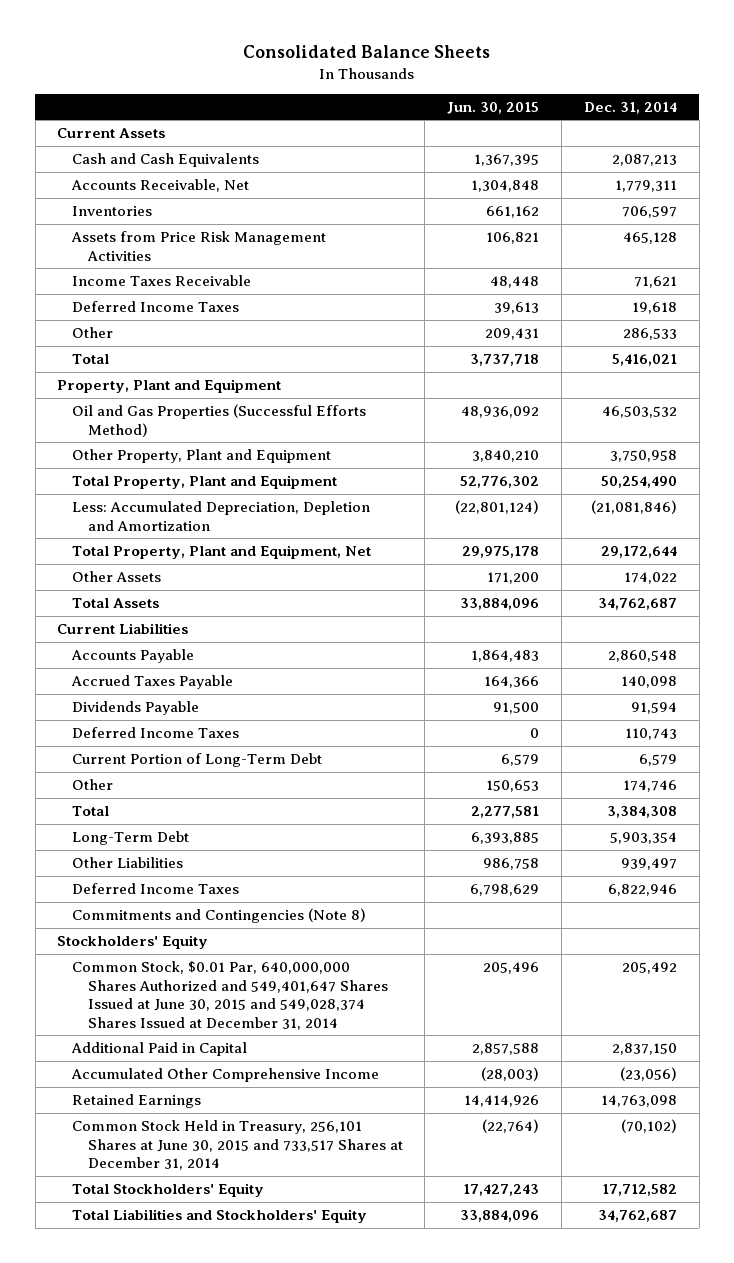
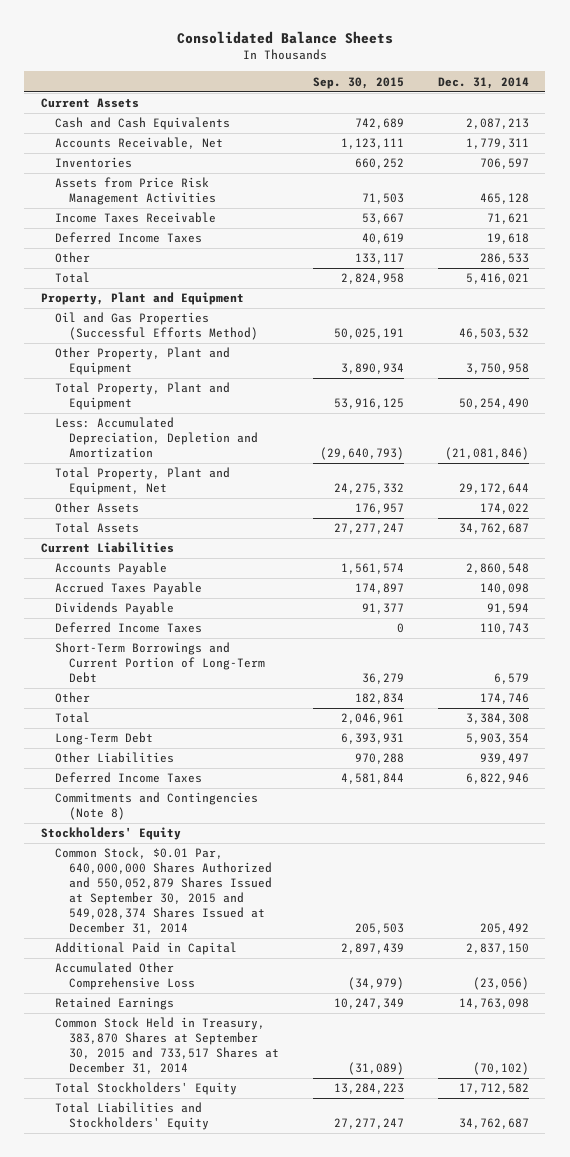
[447,101,540,114] Jun. 30, 2015 -> none
none -> [312,76,404,89] Sep. 30, 2015
[72,752,323,767] Current Portion of Long-Term Debt -> [55,642,266,684] Short-Term Borrowings and Current Portion of Long-Term Debt
[72,960,388,1030] Common Stock, $0.01 Par, 640,000,000 Shares Authorized and 549,401,647 Shares Issued at June 30, 2015 and 549,028,374 Shares Issued at December 31, 2014 -> [55,847,273,934] Common Stock, $0.01 Par, 640,000,000 Shares Authorized and 550,052,879 Shares Issued at September 30, 2015 and 549,028,374 Shares Issued at December 31, 2014
[71,1067,380,1082] Accumulated Other Comprehensive Income -> [55,962,196,991] Accumulated Other Comprehensive Loss
[72,1119,403,1171] Common Stock Held in Treasury, 256,101 Shares at June 30, 2015 and 733,517 Shares at December 31, 2014 -> [55,1017,280,1074] Common Stock Held in Treasury, 383,870 Shares at September 30, 2015 and 733,517 Shares at December 31, 2014

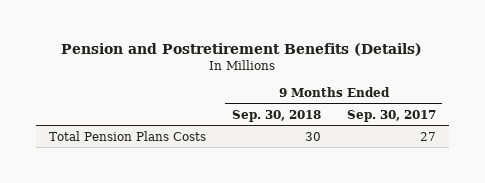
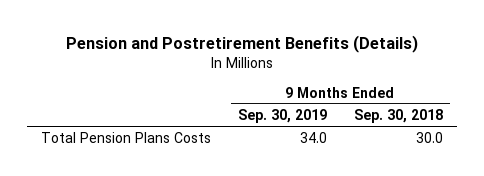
[346,109,436,122] Sep. 30, 2017 -> none
none -> [237,108,327,123] Sep. 30, 2019
[304,132,321,142] 30 -> [415,132,443,144] 30.0

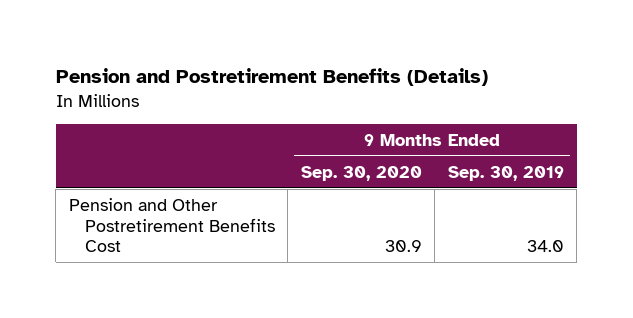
[353,108,443,123] Sep. 30, 2018 -> none
none -> [300,165,422,181] Sep. 30, 2020
[40,132,211,144] Total Pension Plans Costs -> [68,197,275,253] Pension and Other Postretirement Benefits Cost

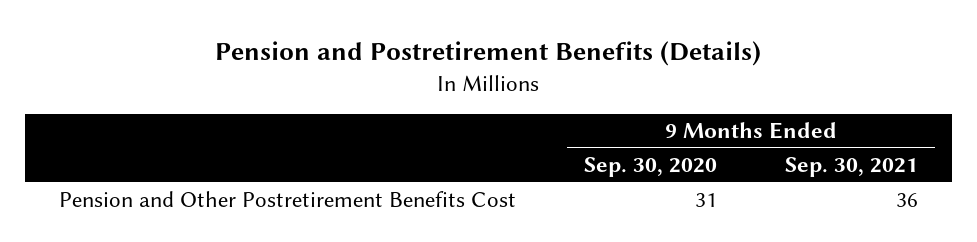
[447,165,564,181] Sep. 30, 2019 -> none
none -> [784,157,918,178] Sep. 30, 2021
[384,240,422,253] 30.9 -> [694,193,717,208] 31

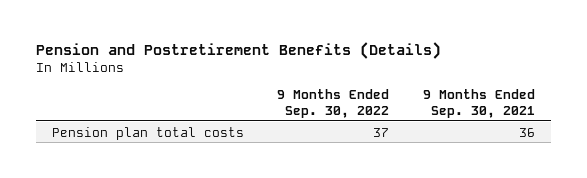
[583,157,717,178] Sep. 30, 2020 -> none
none -> [277,89,390,118] 9 Months Ended Sep. 30, 2022
[58,191,516,208] Pension and Other Postretirement Benefits Cost -> [52,126,245,140] Pension plan total costs

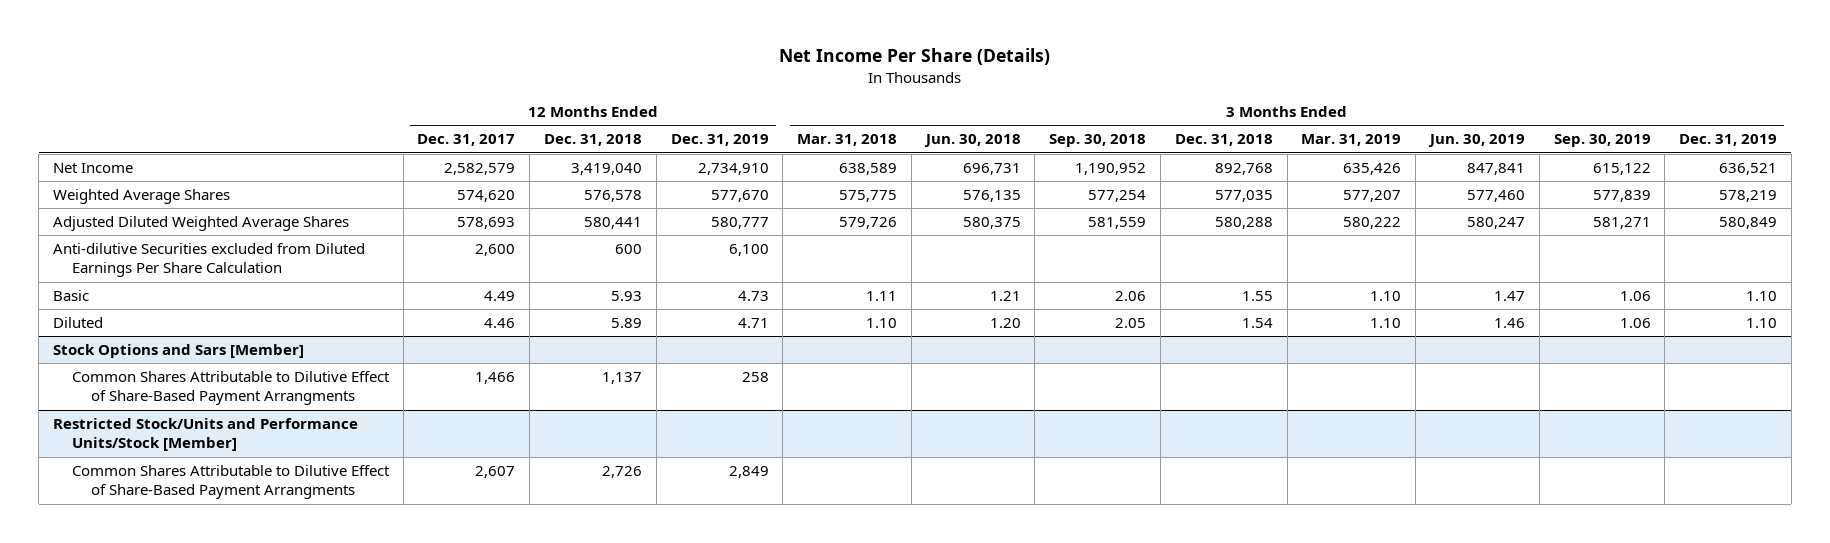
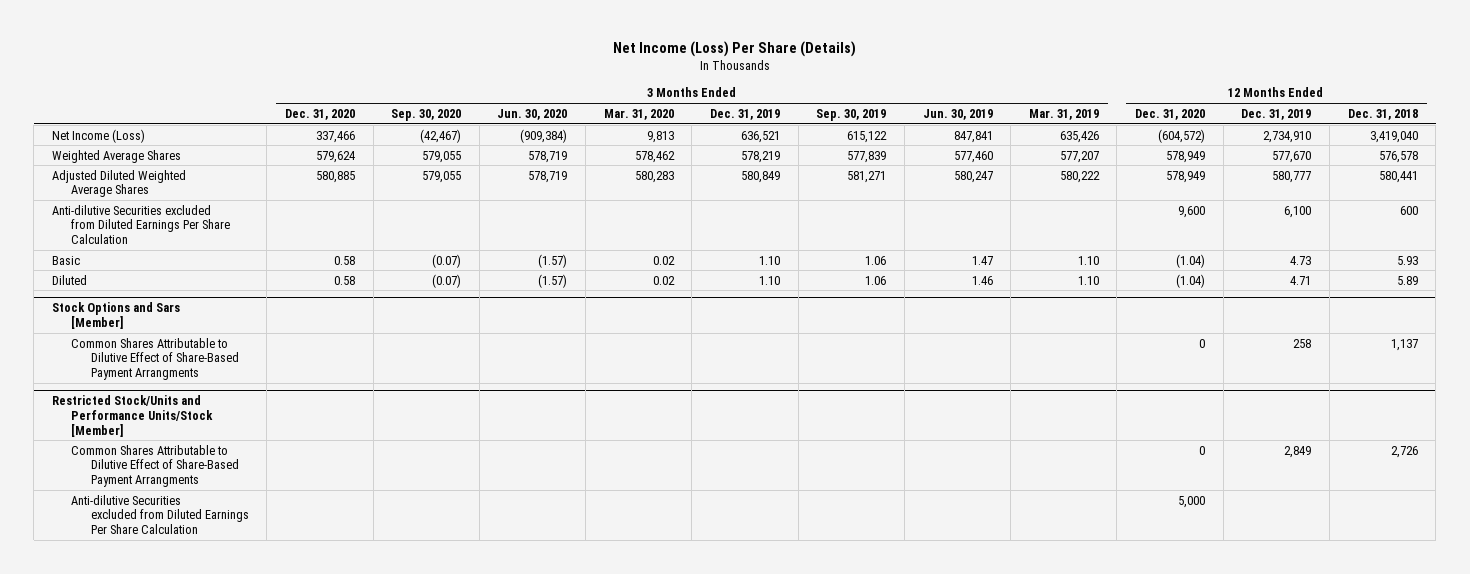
[779,48,1051,66] Net Income Per Share (Details) -> [612,41,856,58] Net Income (Loss) Per Share (Details)
[417,134,516,147] Dec. 31, 2017 -> none
[797,134,898,147] Mar. 31, 2018 -> none
[923,134,1021,148] Jun. 30, 2018 -> none
[1049,134,1147,148] Sep. 30, 2018 -> none
[1174,134,1273,147] Dec. 31, 2018 -> none
none -> [284,108,355,120] Dec. 31, 2020
none -> [391,108,462,121] Sep. 30, 2020
none -> [497,108,568,120] Jun. 30, 2020
none -> [603,108,674,120] Mar. 31, 2020
none -> [1135,108,1206,120] Dec. 31, 2020
[52,163,133,174] Net Income -> [51,128,145,143] Net Income (Loss)
none -> [71,494,249,535] Anti-dilutive Securities excluded from Diluted Earnings Per Share Calculation

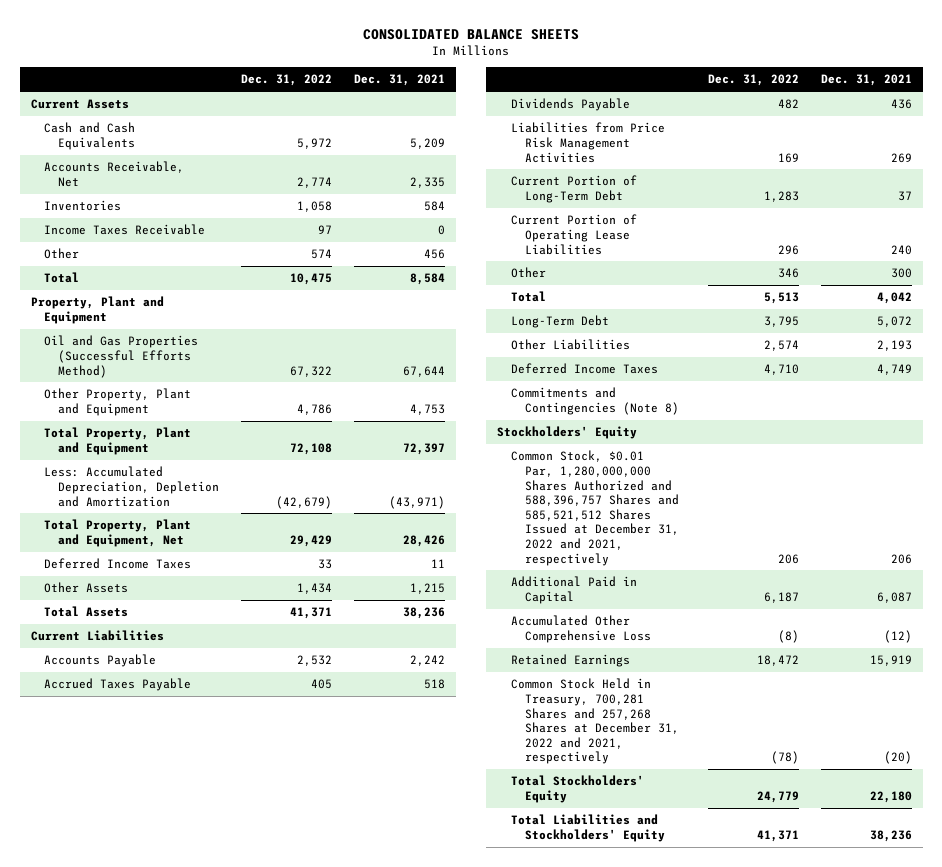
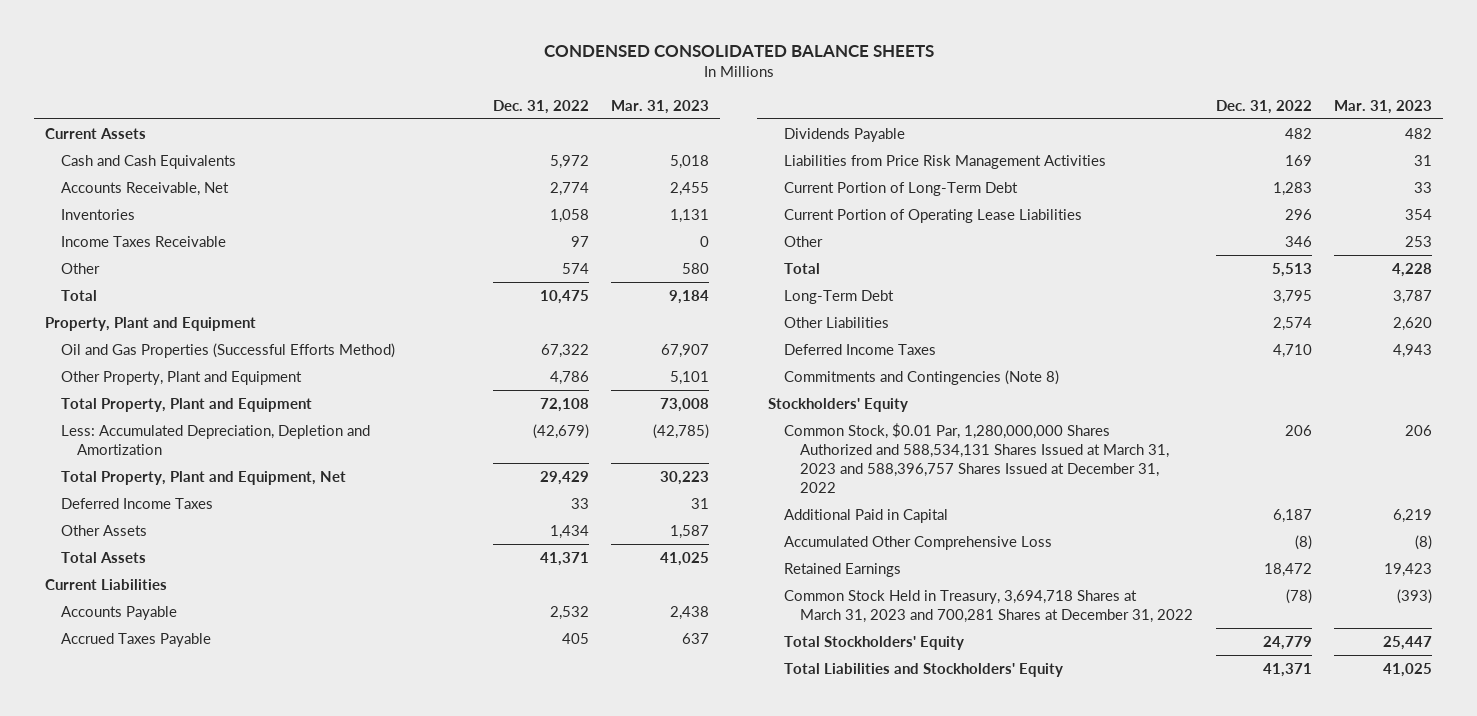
[363,28,580,40] CONSOLIDATED BALANCE SHEETS -> [543,44,934,57] CONDENSED CONSOLIDATED BALANCE SHEETS
[353,74,445,87] Dec. 31, 2021 -> none
none -> [610,99,709,114] Mar. 31, 2023
[511,450,680,566] Common Stock, $0.01 Par, 1,280,000,000 Shares Authorized and 588,396,757 Shares and 585,521,512 Shares Issued at December 31, 2022 and 2021, respectively -> [784,422,1170,493] Common Stock, $0.01 Par, 1,280,000,000 Shares Authorized and 588,534,131 Shares Issued at March 31, 2023 and 588,396,757 Shares Issued at December 31, 2022
[511,678,680,765] Common Stock Held in Treasury, 700,281 Shares and 257,268 Shares at December 31, 2022 and 2021, respectively -> [784,589,1194,623] Common Stock Held in Treasury, 3,694,718 Shares at March 31, 2023 and 700,281 Shares at December 31, 2022

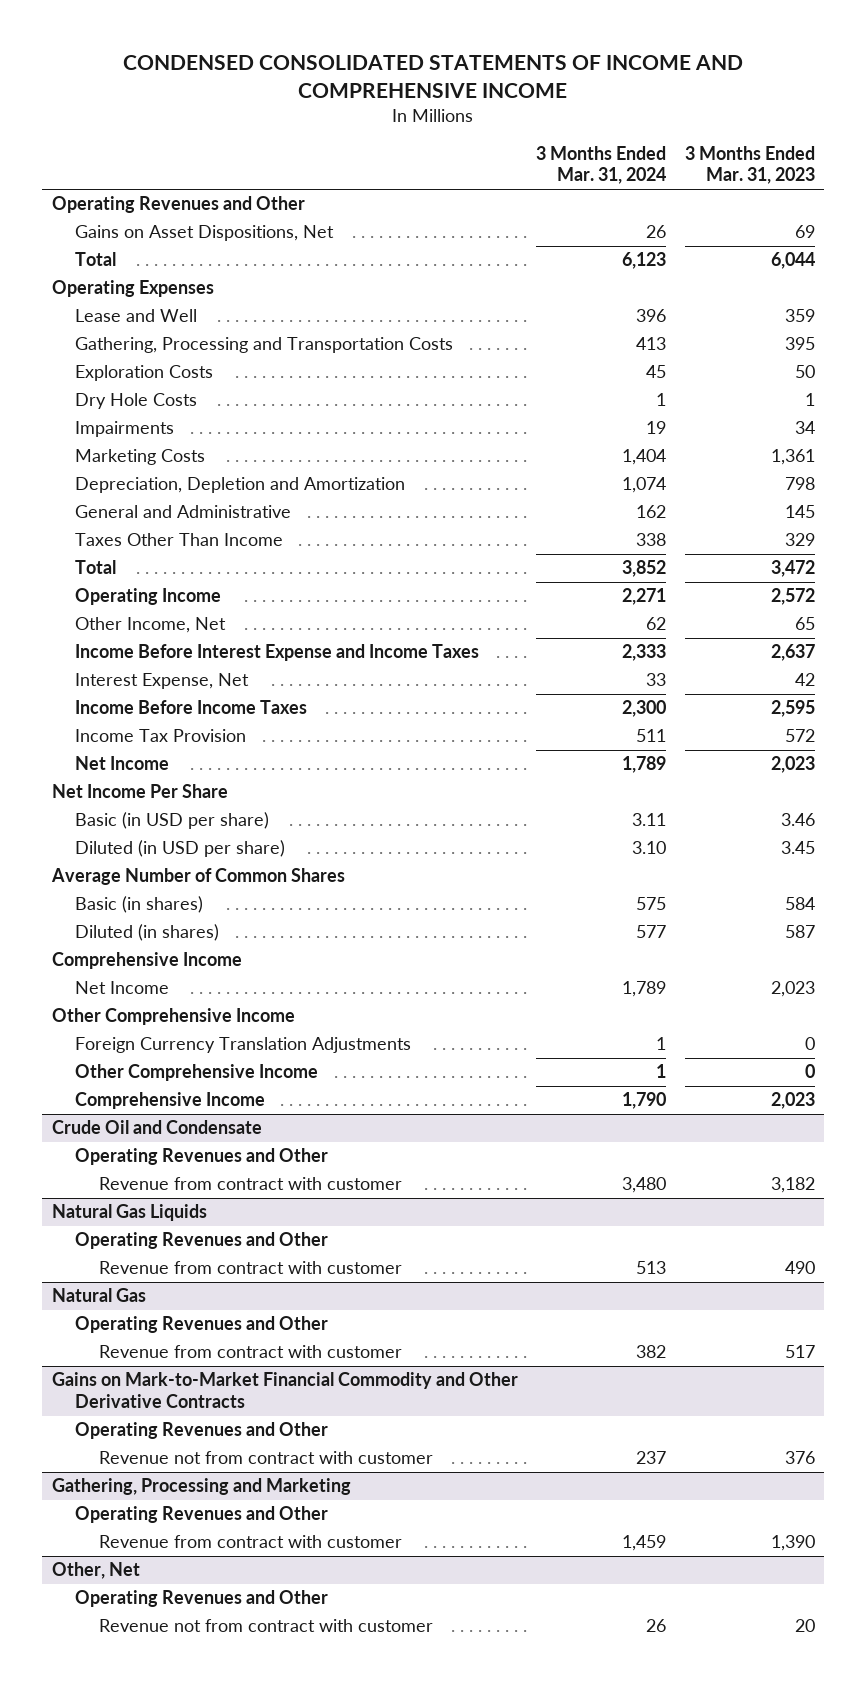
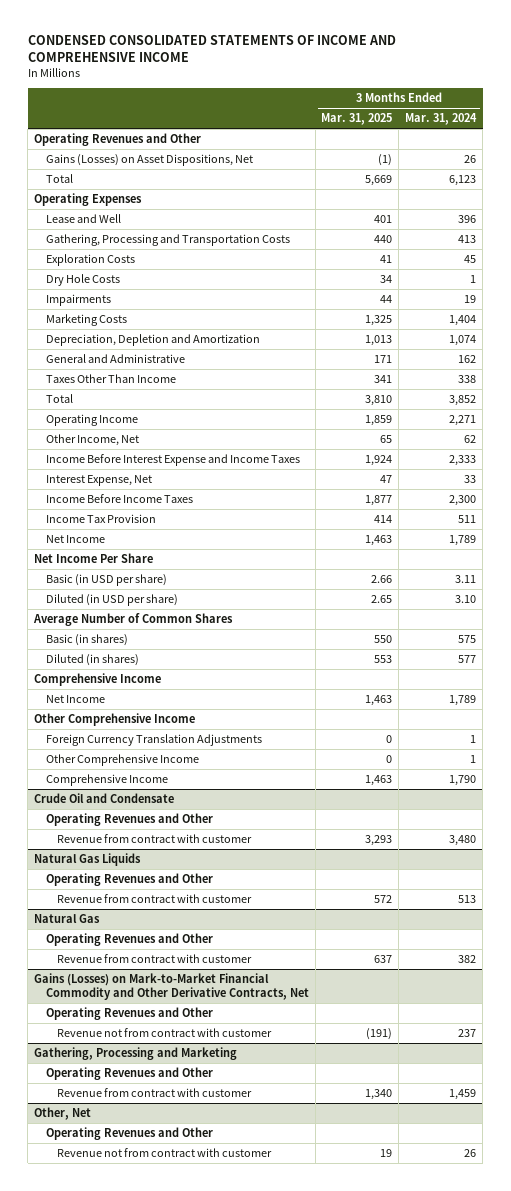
[684,145,815,185] 3 Months Ended Mar. 31, 2023 -> none
none -> [321,113,393,126] Mar. 31, 2025
[75,225,335,242] Gains on Asset Dispositions, Net -> [45,154,253,167] Gains (Losses) on Asset Dispositions, Net
[51,1372,518,1409] Gains on Mark-to-Market Financial Commodity and Other Derivative Contracts -> [34,973,309,1001] Gains (Losses) on Mark-to-Market Financial Commodity and Other Derivative Contracts, Net

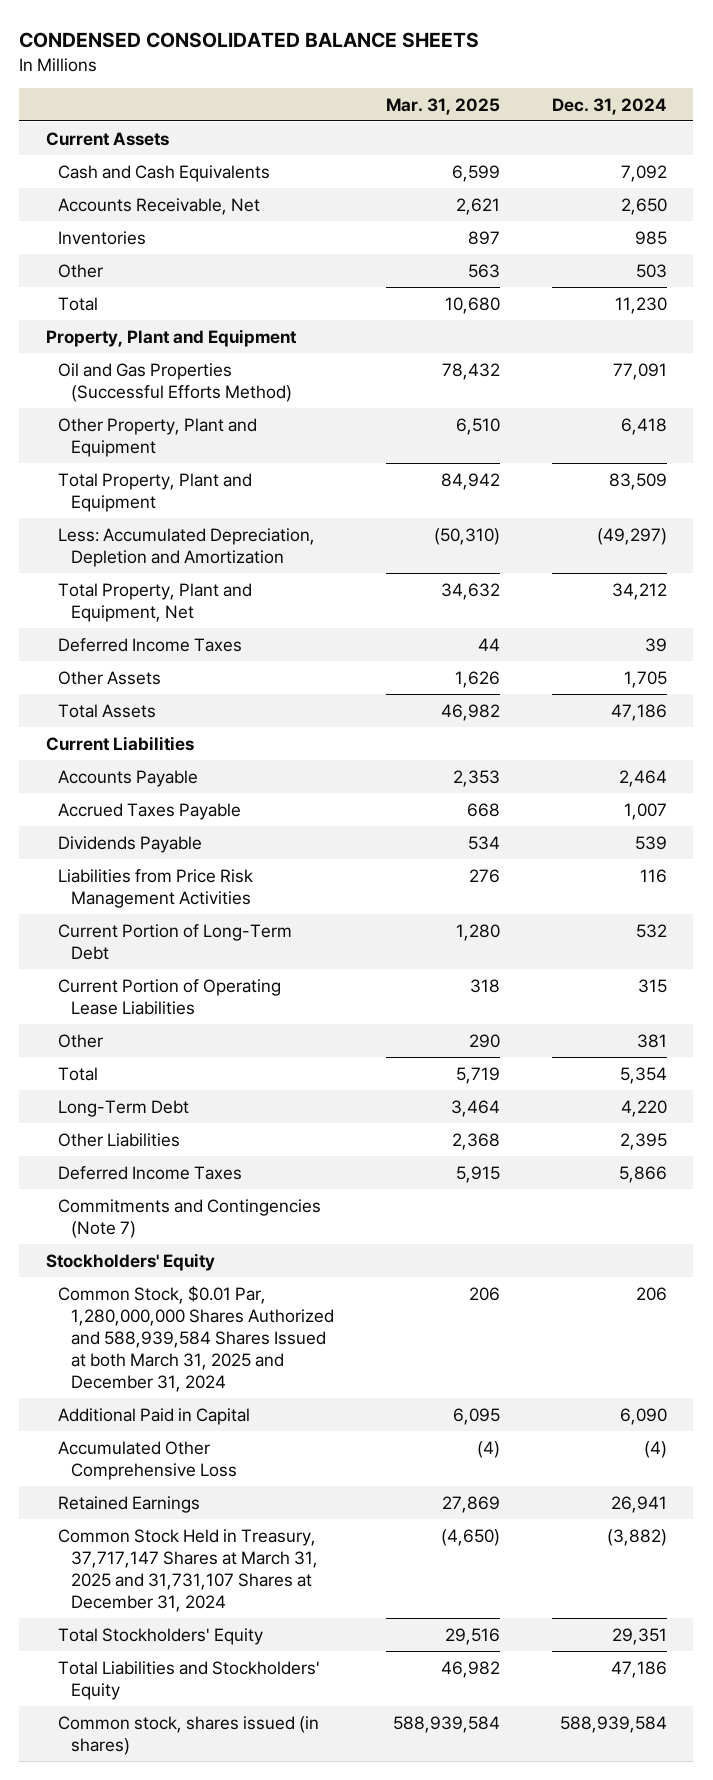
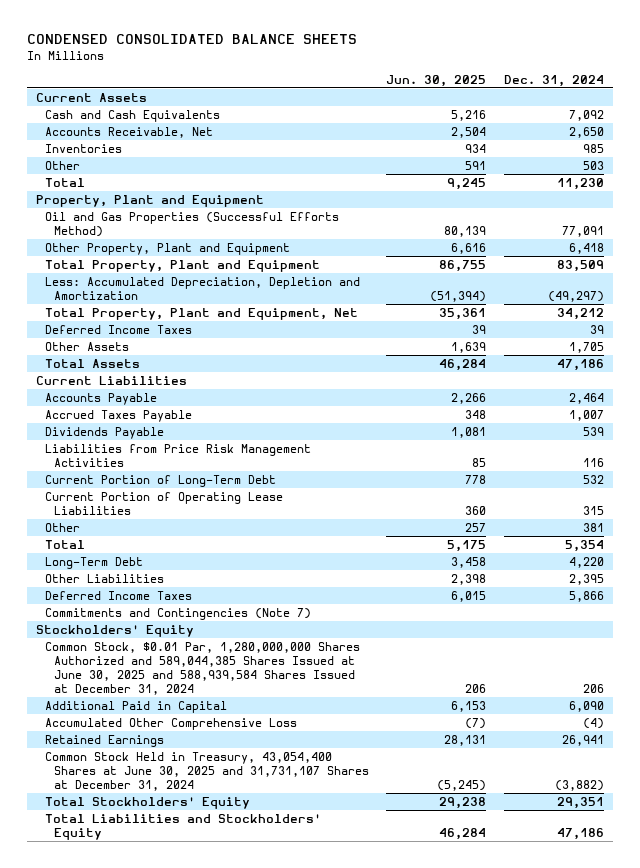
[386,97,501,115] Mar. 31, 2025 -> none
none -> [386,74,487,87] Jun. 30, 2025
[58,1285,335,1392] Common Stock, $0.01 Par, 1,280,000,000 Shares Authorized and 588,939,584 Shares Issued at both March 31, 2025 and December 31, 2024 -> [44,641,360,695] Common Stock, $0.01 Par, 1,280,000,000 Shares Authorized and 589,044,385 Shares Issued at June 30, 2025 and 588,939,584 Shares Issued at December 31, 2024
[58,1528,319,1612] Common Stock Held in Treasury, 37,717,147 Shares at March 31, 2025 and 31,731,107 Shares at December 31, 2024 -> [44,751,370,791] Common Stock Held in Treasury, 43,054,400 Shares at June 30, 2025 and 31,731,107 Shares at December 31, 2024
[58,1715,320,1755] Common stock, shares issued (in shares) -> none

